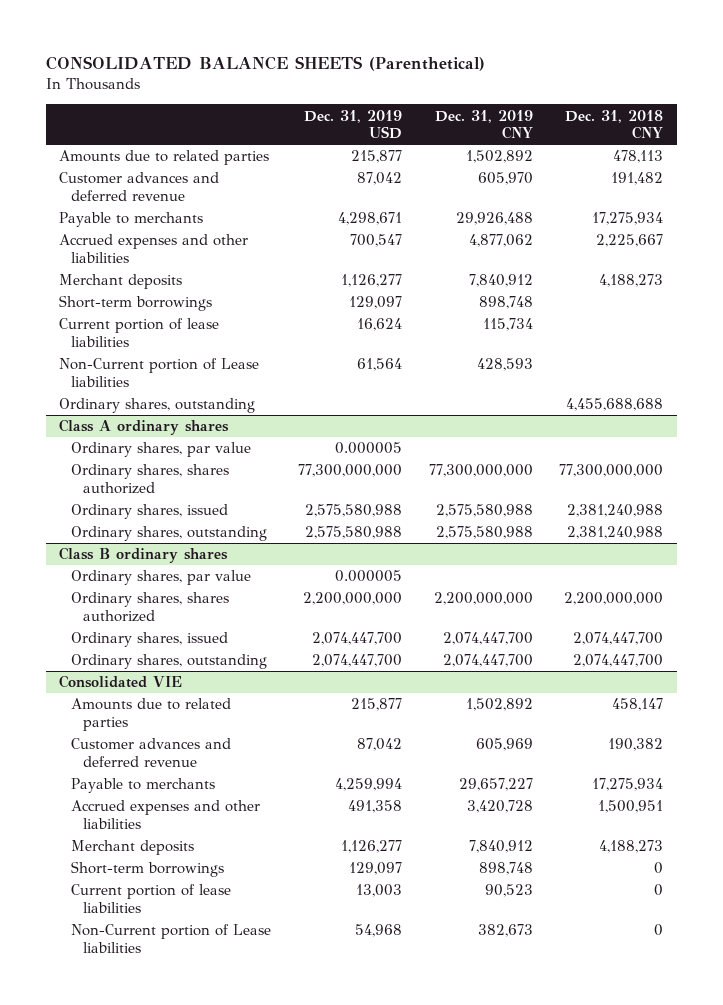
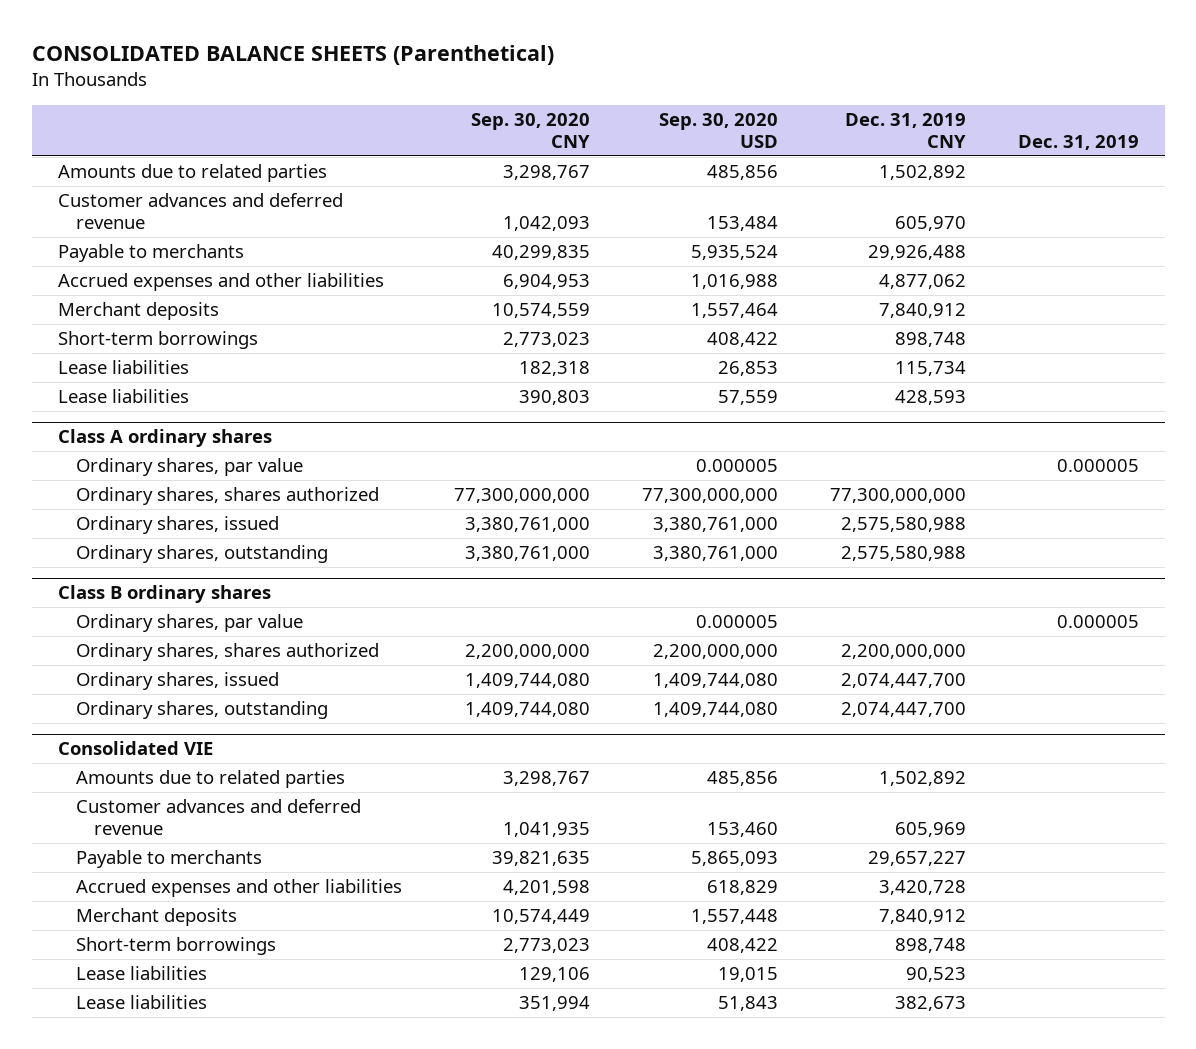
[303,109,402,140] Dec. 31, 2019 USD -> none
[565,109,664,140] Dec. 31, 2018 CNY -> none
none -> [470,112,590,149] Sep. 30, 2020 CNY
none -> [658,112,778,149] Sep. 30, 2020 USD
none -> [1017,135,1139,151] Dec. 31, 2019
[59,398,256,414] Ordinary shares, outstanding -> none
[59,318,220,348] Current portion of lease liabilities -> [57,360,189,375] Lease liabilities
[59,358,260,388] Non-Current portion of Lease liabilities -> [57,389,189,404] Lease liabilities
[70,884,231,914] Current portion of lease liabilities -> [75,966,207,981] Lease liabilities
[70,924,271,954] Non-Current portion of Lease liabilities -> [75,995,207,1010] Lease liabilities

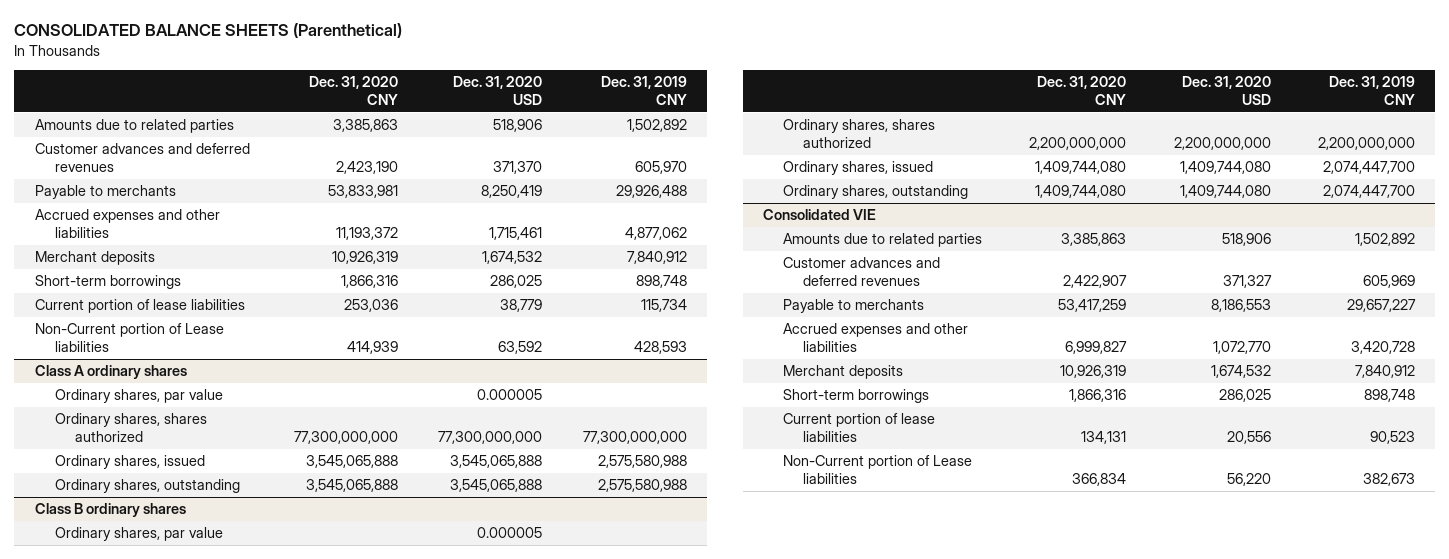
[470,112,590,149] Sep. 30, 2020 CNY -> none
[658,112,778,149] Sep. 30, 2020 USD -> none
[1017,135,1139,151] Dec. 31, 2019 -> none
none -> [309,76,399,106] Dec. 31, 2020 CNY
none -> [453,76,543,106] Dec. 31, 2020 USD
[57,193,343,230] Customer advances and deferred revenue -> [34,143,250,173] Customer advances and deferred revenues
[57,360,189,375] Lease liabilities -> [34,299,245,314] Current portion of lease liabilities
[57,389,189,404] Lease liabilities -> [34,323,224,353] Non-Current portion of Lease liabilities
[75,799,361,836] Customer advances and deferred revenue -> [782,257,940,287] Customer advances and deferred revenues
[75,966,207,981] Lease liabilities -> [782,413,935,443] Current portion of lease liabilities
[75,995,207,1010] Lease liabilities -> [782,455,972,485] Non-Current portion of Lease liabilities

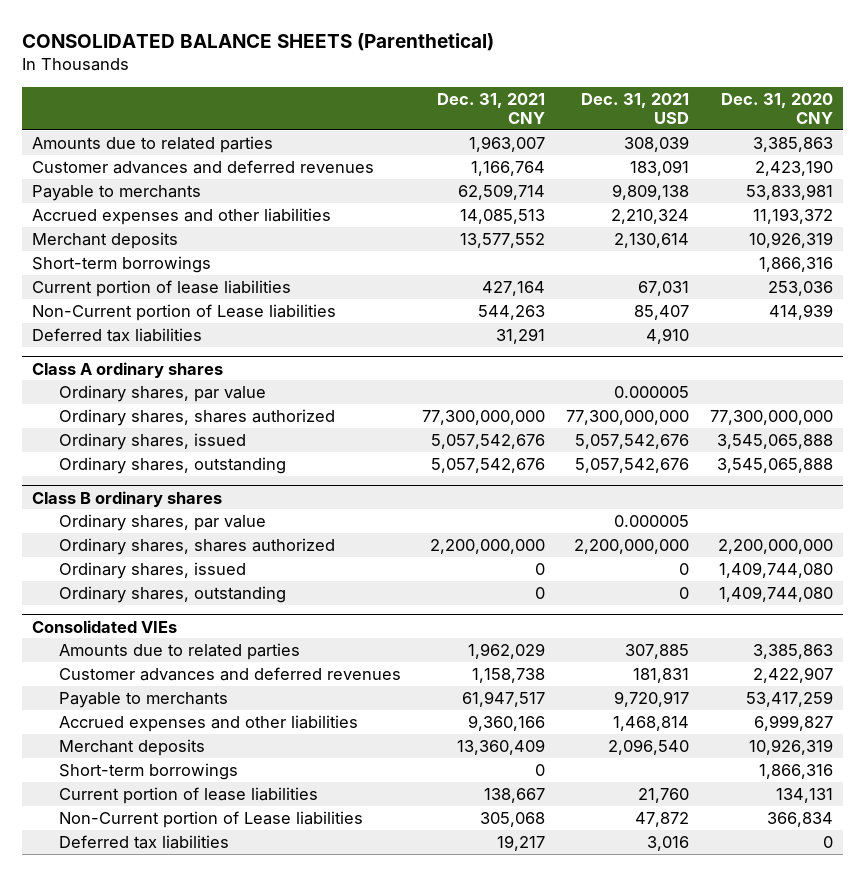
[453,76,543,106] Dec. 31, 2020 USD -> none
[600,76,687,106] Dec. 31, 2019 CNY -> none
none -> [436,92,545,124] Dec. 31, 2021 CNY
none -> [580,92,689,124] Dec. 31, 2021 USD
none -> [32,327,203,342] Deferred tax liabilities
[762,209,876,221] Consolidated VIE -> [32,619,178,633] Consolidated VIEs
none -> [58,834,229,849] Deferred tax liabilities

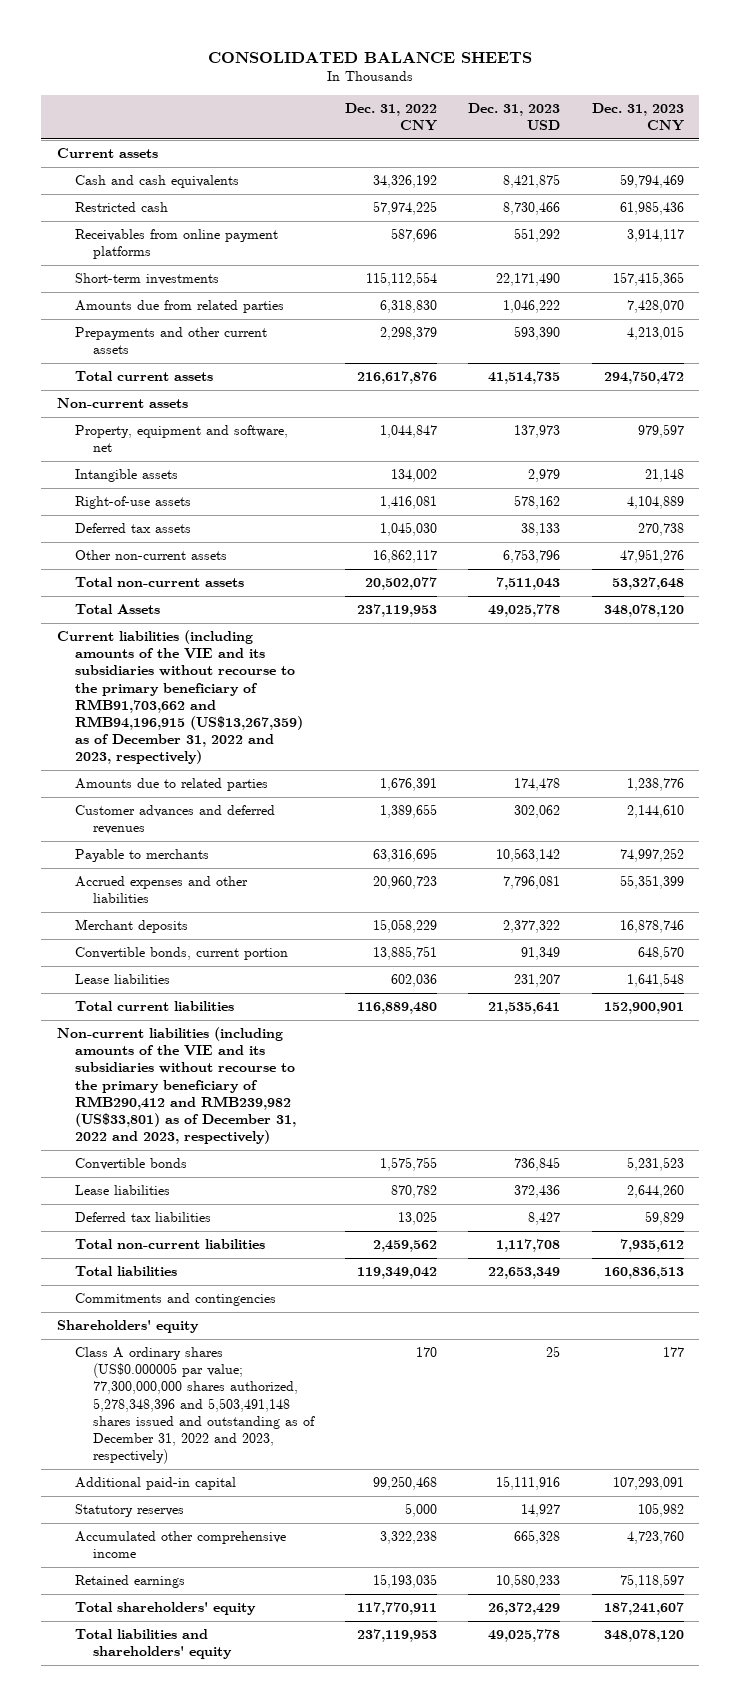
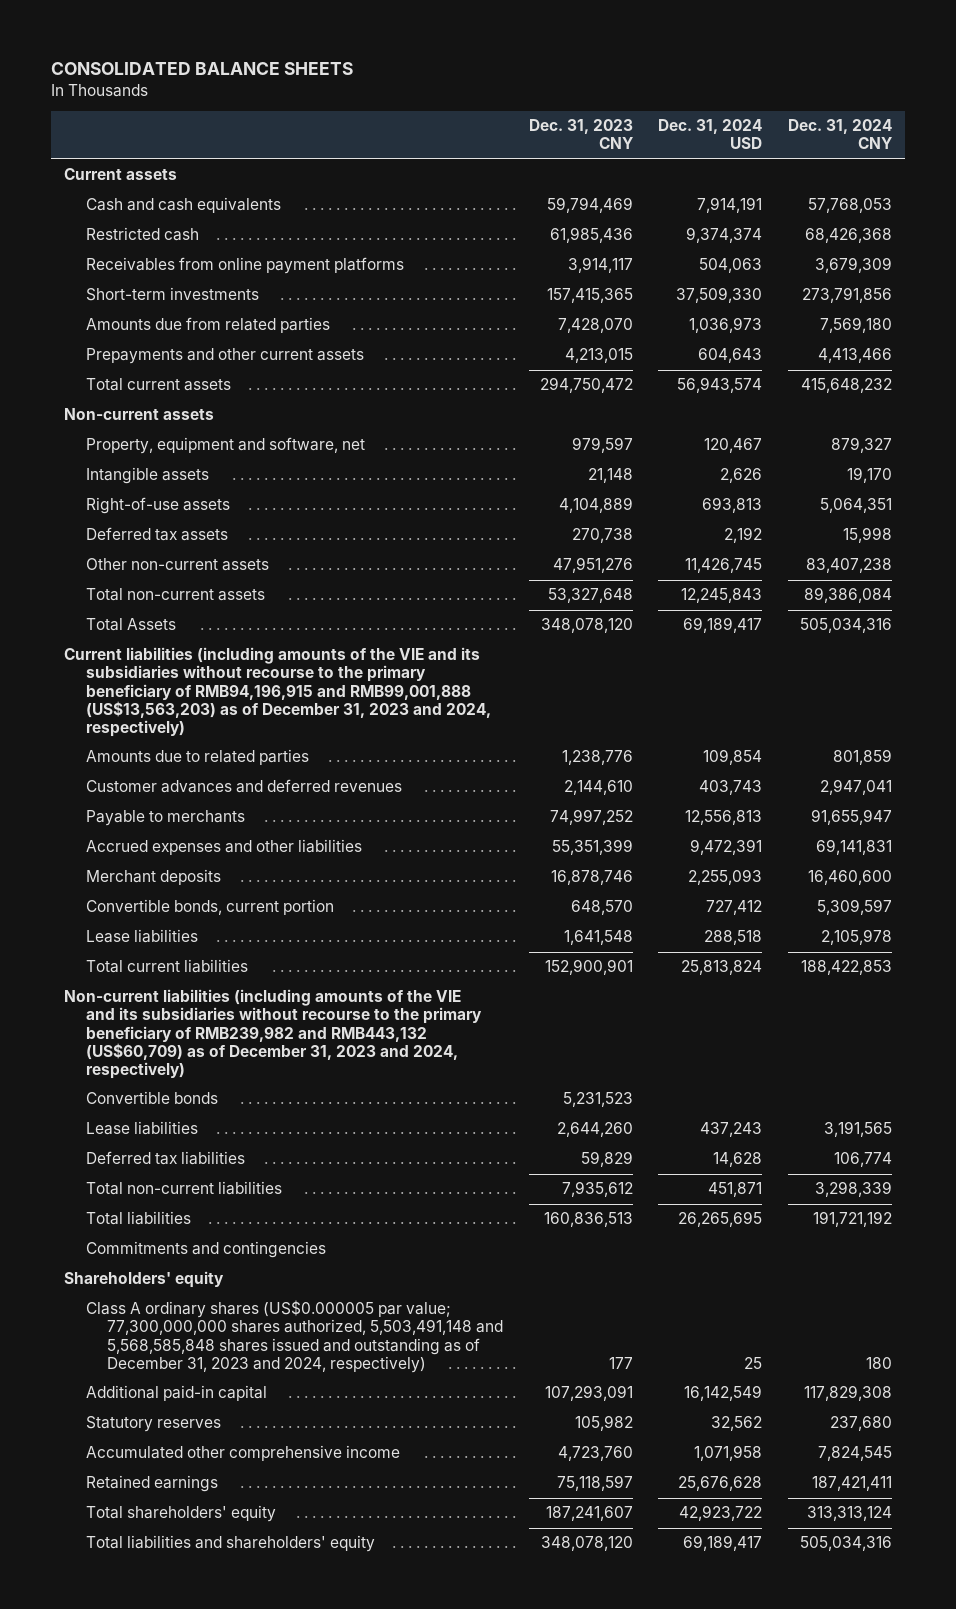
[344,103,437,132] Dec. 31, 2022 CNY -> none
[468,103,561,131] Dec. 31, 2023 USD -> none
none -> [658,119,763,150] Dec. 31, 2024 USD
none -> [787,119,892,150] Dec. 31, 2024 CNY
[56,630,303,765] Current liabilities (including amounts of the VIE and its subsidiaries without recourse to the primary beneficiary of RMB91,703,662 and RMB94,196,915 (US$13,267,359) as of December 31, 2022 and 2023, respectively) -> [64,647,491,737] Current liabilities (including amounts of the VIE and its subsidiaries without recourse to the primary beneficiary of RMB94,196,915 and RMB99,001,888 (US$13,563,203) as of December 31, 2023 and 2024, respectively)
[56,1027,296,1145] Non-current liabilities (including amounts of the VIE and its subsidiaries without recourse to the primary beneficiary of RMB290,412 and RMB239,982 (US$33,801) as of December 31, 2022 and 2023, respectively) -> [64,989,482,1079] Non-current liabilities (including amounts of the VIE and its subsidiaries without recourse to the primary beneficiary of RMB239,982 and RMB443,132 (US$60,709) as of December 31, 2023 and 2024, respectively)
[74,1347,315,1465] Class A ordinary shares (US$0.000005 par value; 77,300,000,000 shares authorized, 5,278,348,396 and 5,503,491,148 shares issued and outstanding as of December 31, 2022 and 2023, respectively) -> [85,1300,503,1373] Class A ordinary shares (US$0.000005 par value; 77,300,000,000 shares authorized, 5,503,491,148 and 5,568,585,848 shares issued and outstanding as of December 31, 2023 and 2024, respectively)

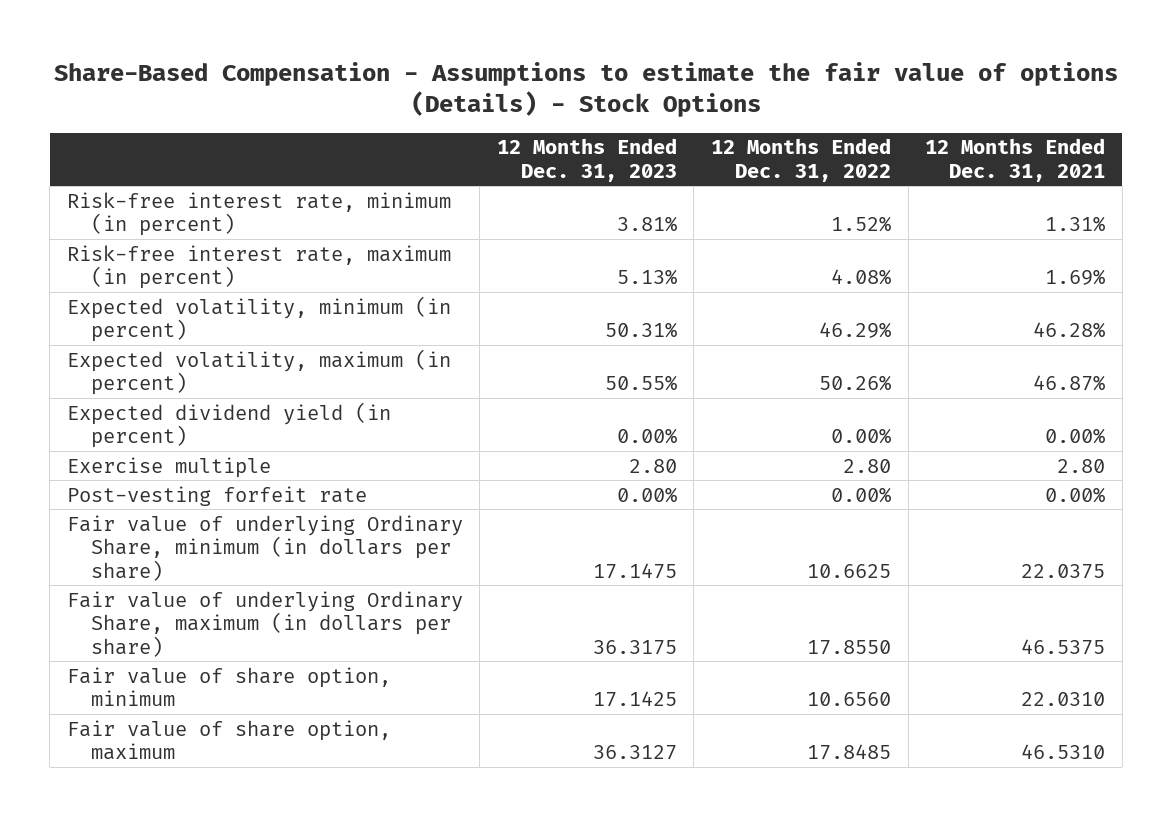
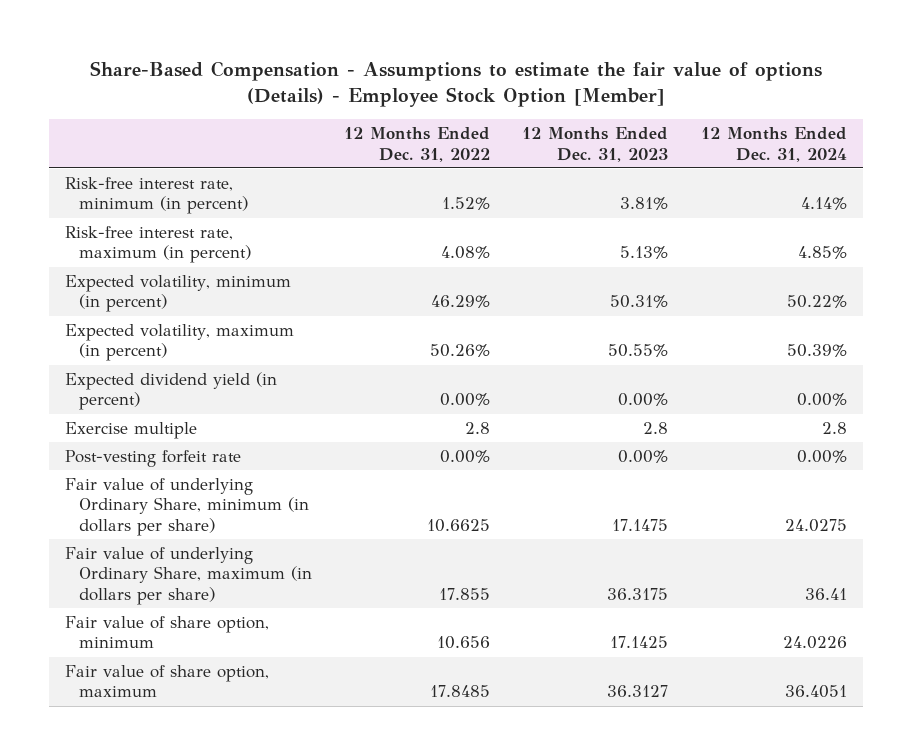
[53,62,1118,118] Share-Based Compensation - Assumptions to estimate the fair value of options (Details) - Stock Options -> [89,60,822,108] Share-Based Compensation - Assumptions to estimate the fair value of options (Details) - Employee Stock Option [Member]
[925,138,1106,182] 12 Months Ended Dec. 31, 2021 -> none
none -> [700,127,847,162] 12 Months Ended Dec. 31, 2024
[628,458,677,473] 2.80 -> [643,421,669,434] 2.8
[842,458,891,473] 2.80 -> [464,421,490,434] 2.8
[806,639,891,655] 17.8550 -> [438,588,490,601] 17.855
[806,692,891,707] 10.6560 -> [436,636,490,650] 10.656

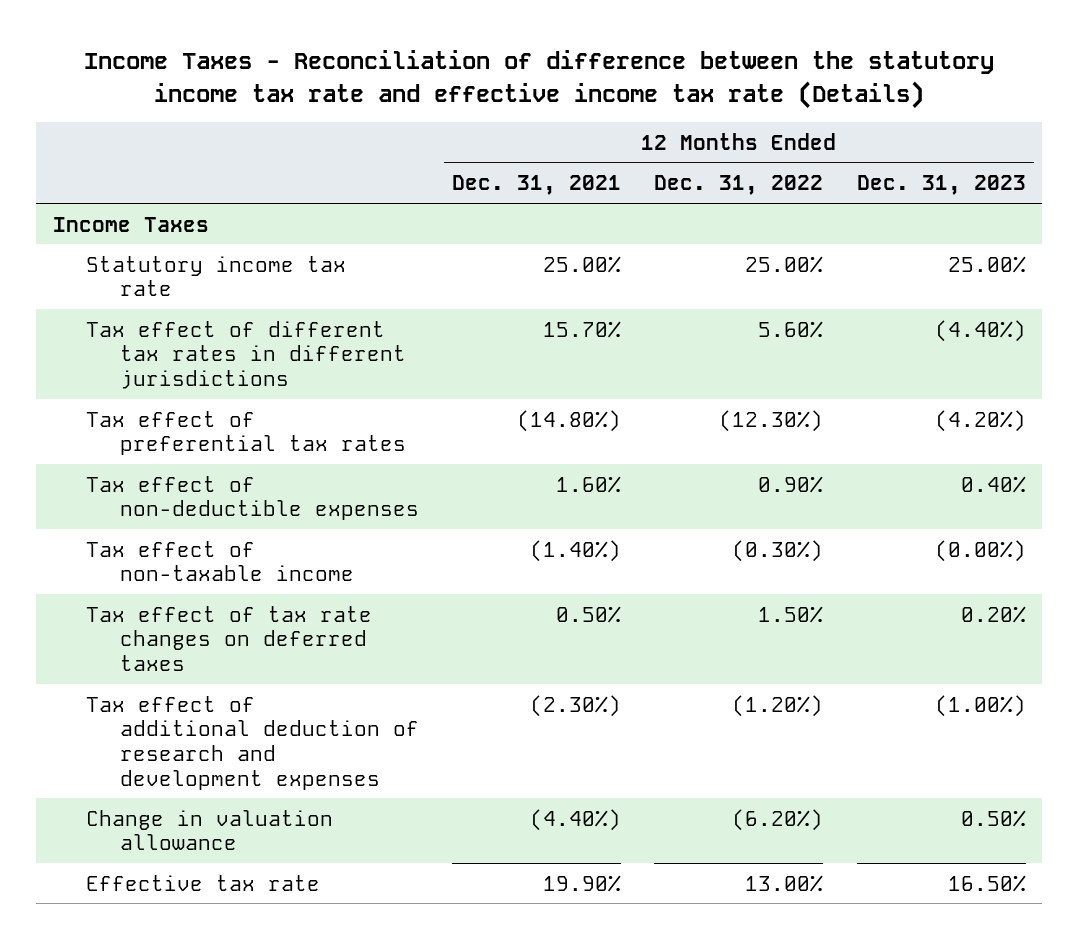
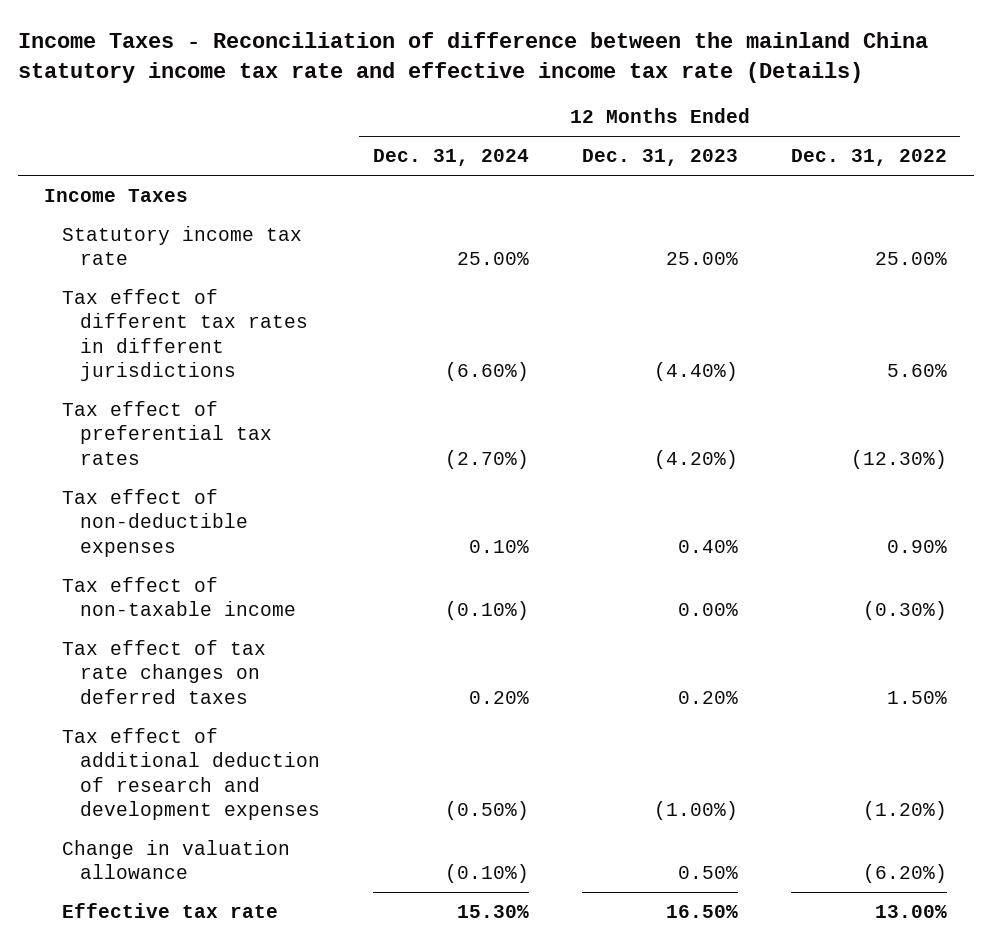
[84,49,995,109] Income Taxes - Reconciliation of difference between the statutory income tax rate and effective income tax rate (Details) -> [17,31,928,83] Income Taxes - Reconciliation of difference between the mainland China statutory income tax rate and effective income tax rate (Details)
[452,175,622,196] Dec. 31, 2021 -> none
none -> [372,148,529,166] Dec. 31, 2024
[934,539,1026,562] (0.00%) -> [677,603,738,617] 0.00%

